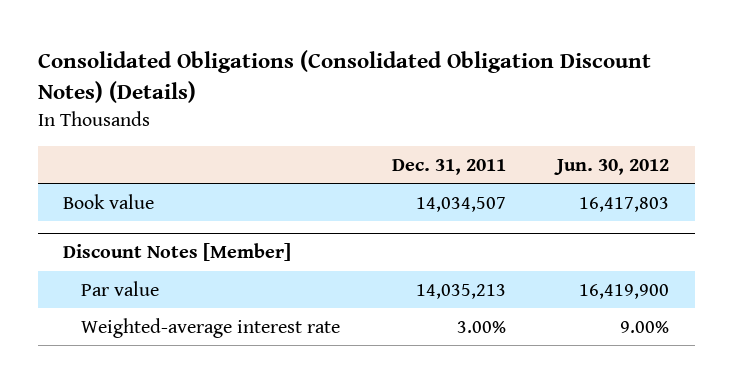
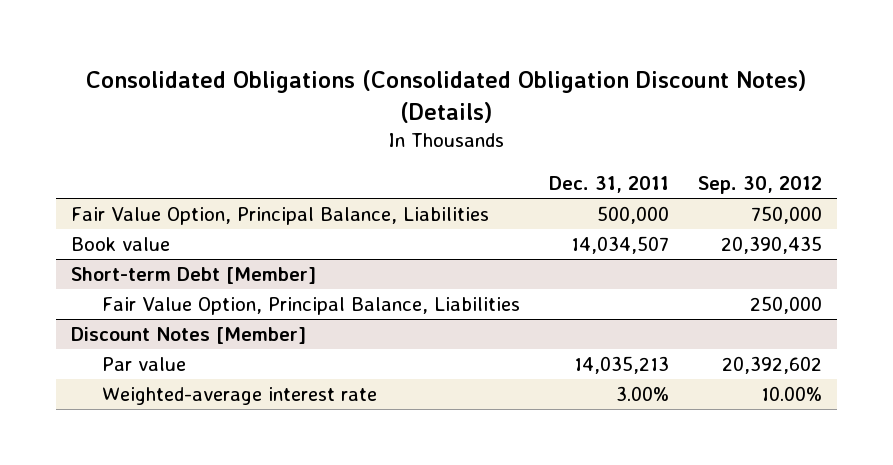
[554,158,670,175] Jun. 30, 2012 -> none
none -> [698,175,823,194] Sep. 30, 2012
none -> [70,207,489,226] Fair Value Option, Principal Balance, Liabilities
none -> [70,267,316,285] Short-term Debt [Member]
none -> [102,297,521,316] Fair Value Option, Principal Balance, Liabilities

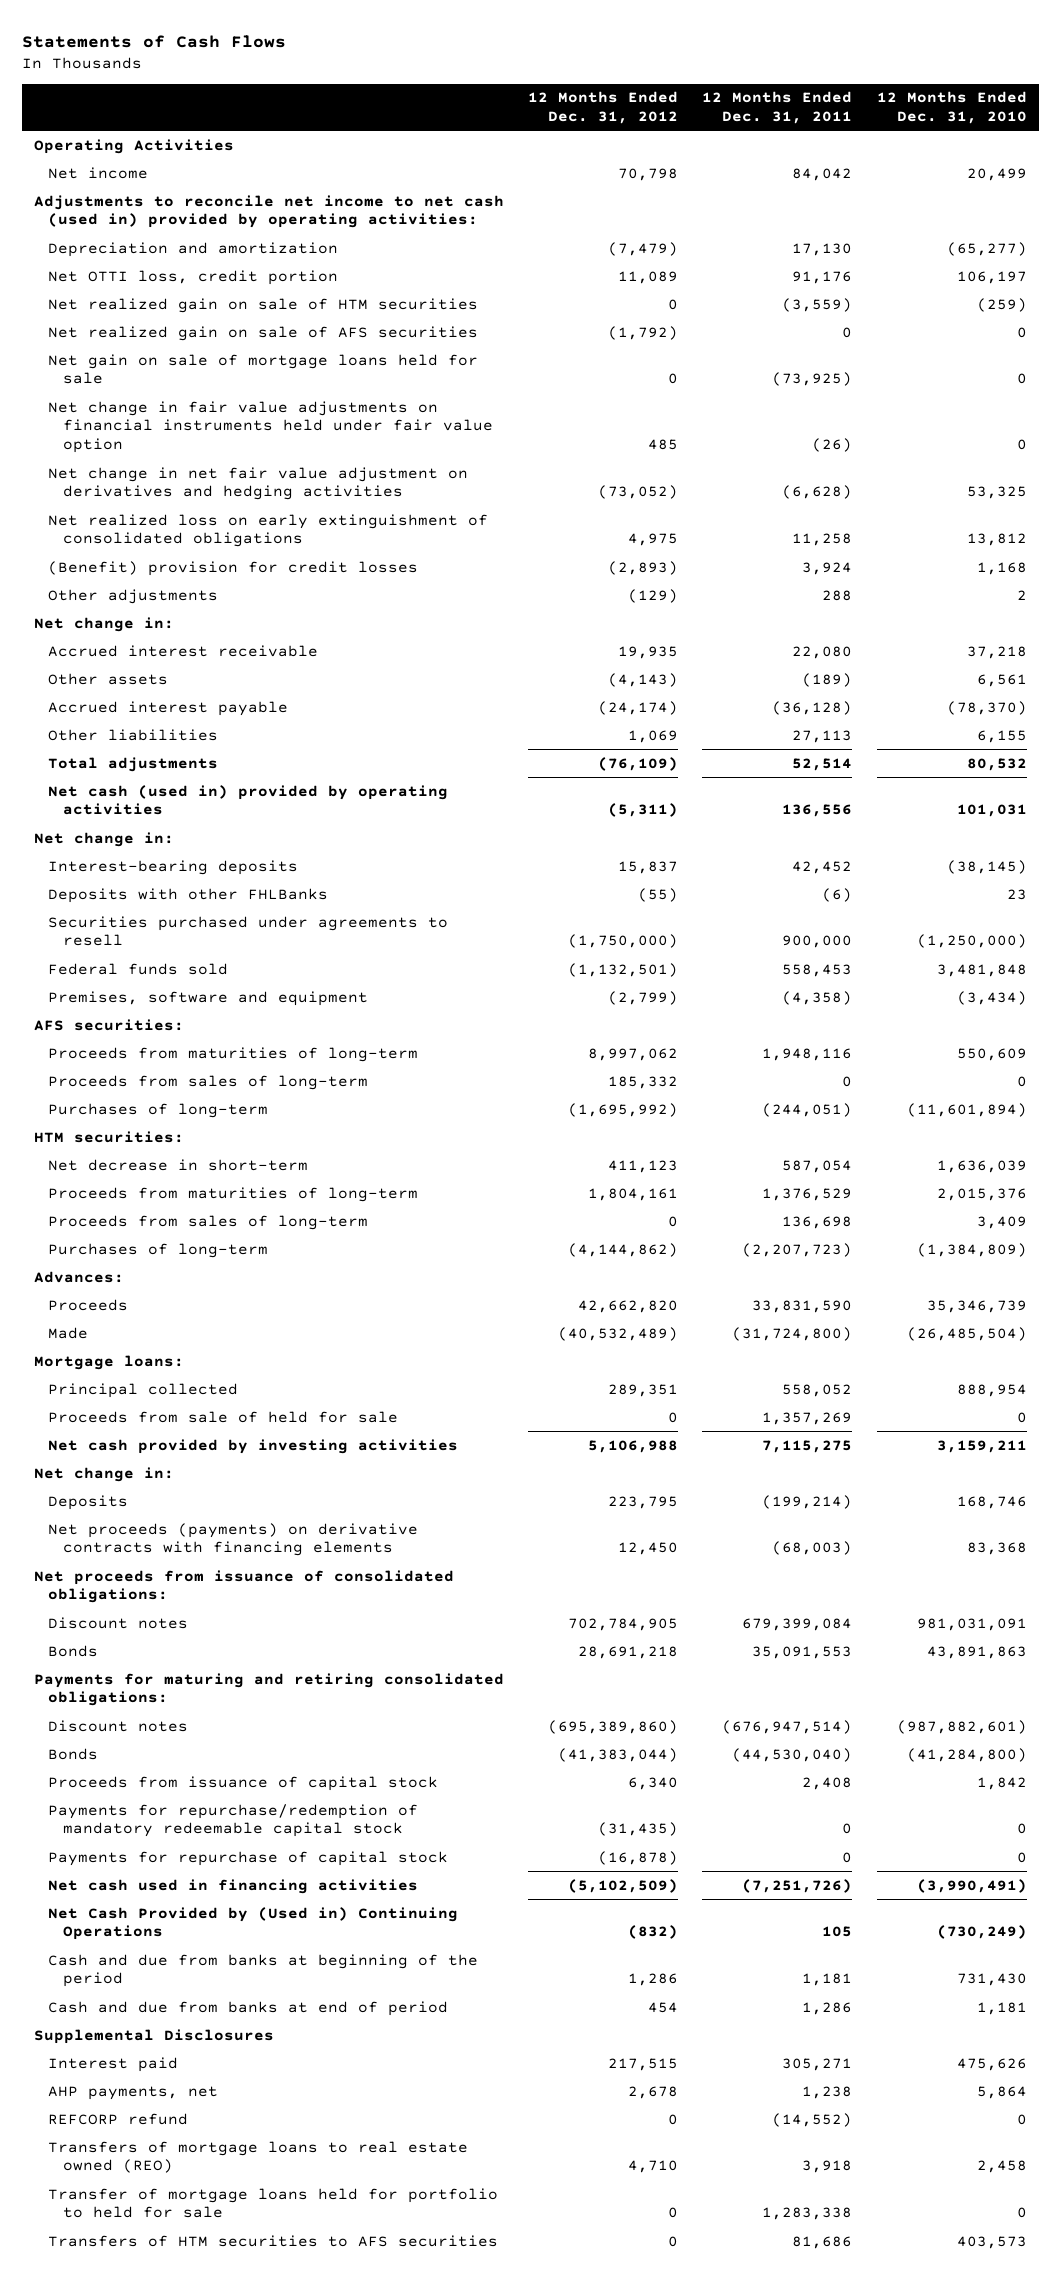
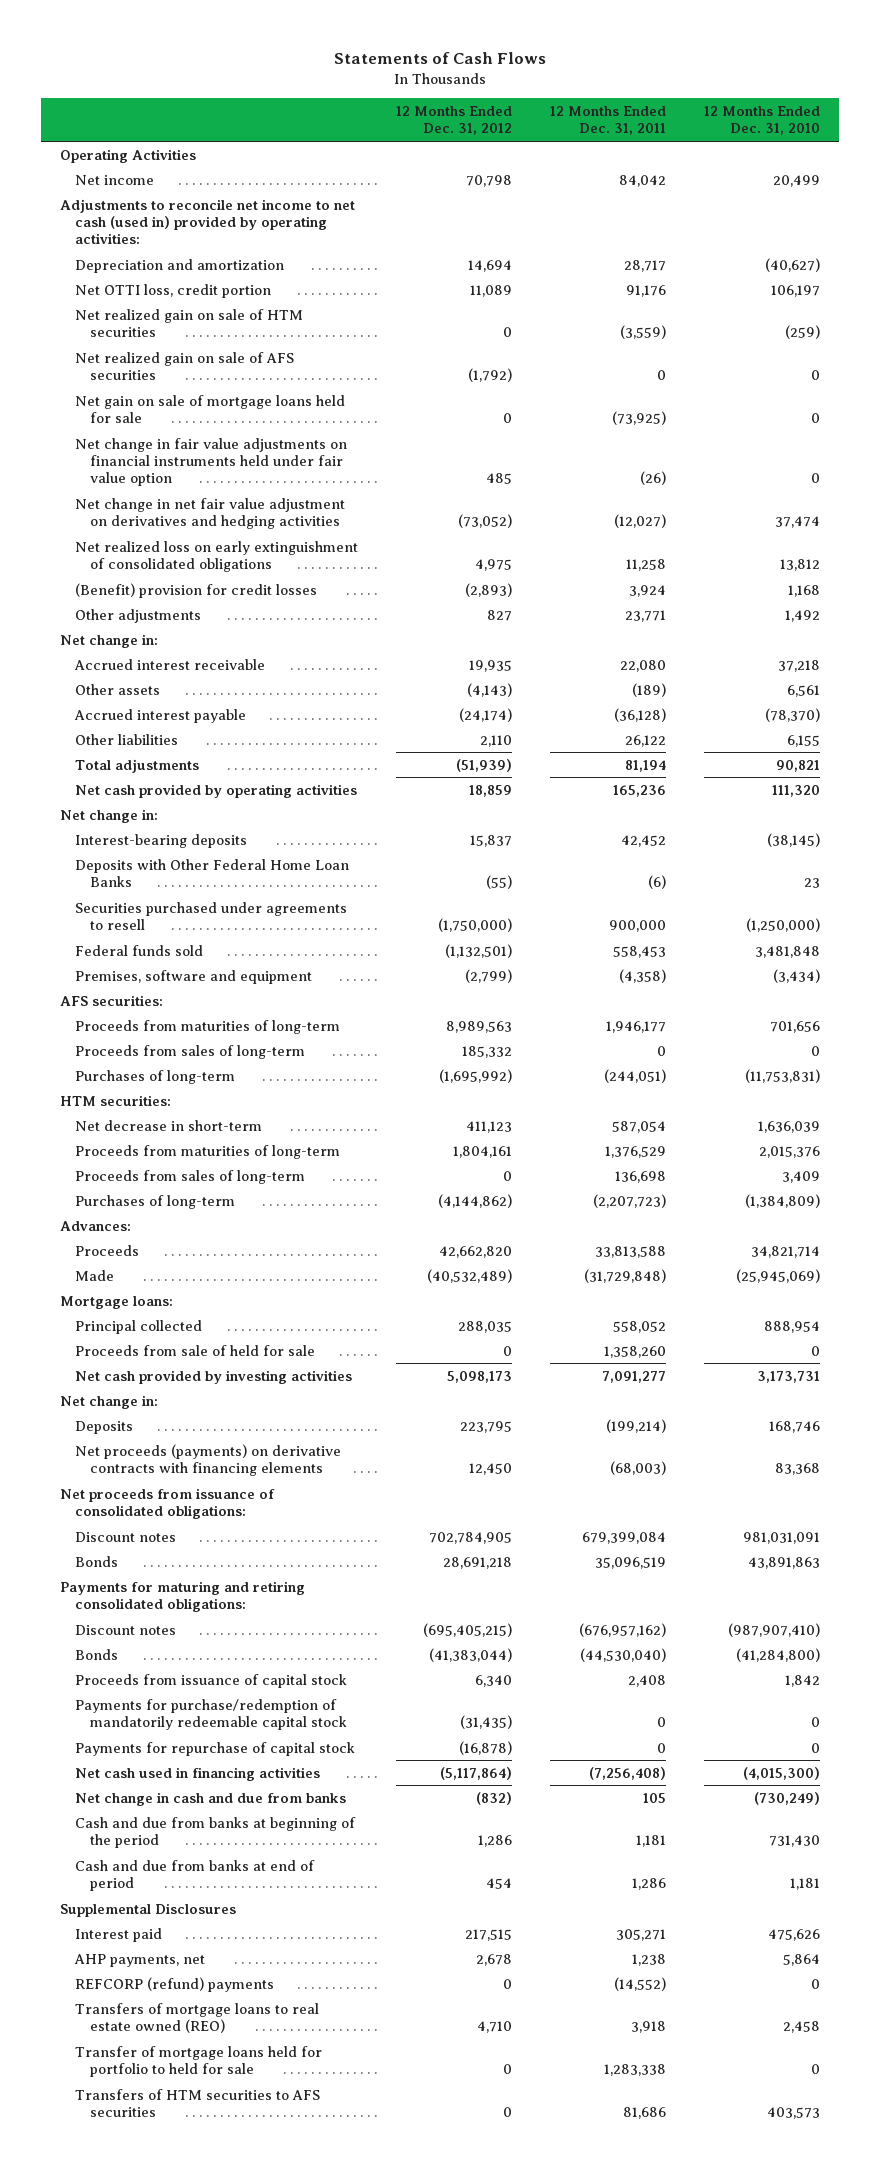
[608,241,679,256] (7,479) -> [468,259,513,272] 14,694
[792,242,853,256] 17,130 -> [624,259,667,272] 28,717
[946,241,1027,256] (65,277) -> [765,257,821,272] (40,627)
[782,485,853,500] (6,628) -> [614,514,667,529] (12,027)
[966,486,1027,500] 53,325 -> [775,516,821,529] 37,474
[628,588,679,603] (129) -> [487,609,513,621] 827
[822,589,853,601] 288 -> [625,609,667,622] 23,771
[1016,589,1027,600] 2 -> [785,609,821,622] 1,492
[628,729,679,743] 1,069 -> [480,734,513,747] 2,110
[792,729,853,743] 27,113 -> [625,734,667,747] 26,122
[598,756,679,771] (76,109) -> [456,758,513,772] (51,939)
[792,757,853,771] 52,514 -> [625,759,667,772] 81,194
[966,757,1027,771] 80,532 -> [776,759,821,772] 90,821
[48,784,449,816] Net cash (used in) provided by operating activities -> [75,783,358,798] Net cash provided by operating activities
[608,803,679,818] (5,311) -> [469,784,513,797] 18,859
[782,804,853,818] 136,556 -> [613,784,667,797] 165,236
[956,804,1027,818] 101,031 -> [772,784,821,797] 111,320
[48,887,329,903] Deposits with other FHLBanks -> [75,858,350,888] Deposits with Other Federal Home Loan Banks
[588,1047,679,1061] 8,997,062 -> [446,1020,513,1033] 8,989,563
[762,1047,853,1061] 1,948,116 -> [606,1020,667,1033] 1,946,177
[956,1047,1027,1061] 550,609 -> [770,1020,821,1033] 701,656
[906,1102,1027,1117] (11,601,894) -> [745,1068,821,1083] (11,753,831)
[752,1299,853,1313] 33,831,590 -> [595,1245,667,1258] 33,813,588
[926,1299,1027,1313] 35,346,739 -> [751,1245,821,1258] 34,821,714
[732,1326,853,1341] (31,724,800) -> [584,1268,667,1283] (31,729,848)
[906,1326,1027,1341] (26,485,504) -> [736,1268,821,1283] (25,945,069)
[608,1383,679,1397] 289,351 -> [458,1320,513,1333] 288,035
[762,1411,853,1425] 1,357,269 -> [604,1345,667,1358] 1,358,260
[588,1439,679,1453] 5,106,988 -> [447,1370,513,1383] 5,098,173
[762,1439,853,1453] 7,115,275 -> [602,1370,667,1383] 7,091,277
[936,1439,1027,1453] 3,159,211 -> [757,1370,821,1383] 3,173,731
[752,1645,853,1659] 35,091,553 -> [595,1556,667,1569] 35,096,519
[548,1719,679,1734] (695,389,860) -> [423,1622,513,1637] (695,405,215)
[722,1719,853,1734] (676,947,514) -> [579,1622,667,1637] (676,957,162)
[896,1719,1027,1734] (987,882,601) -> [728,1622,821,1637] (987,907,410)
[48,1803,419,1838] Payments for repurchase/redemption of mandatory redeemable capital stock -> [75,1698,348,1731] Payments for purchase/redemption of mandatorily redeemable capital stock
[568,1878,679,1893] (5,102,509) -> [440,1766,513,1780] (5,117,864)
[742,1878,853,1893] (7,251,726) -> [589,1766,667,1780] (7,256,408)
[916,1878,1027,1893] (3,990,491) -> [743,1766,821,1780] (4,015,300)
[48,1906,459,1941] Net Cash Provided by (Used in) Continuing Operations -> [75,1791,347,1806] Net change in cash and due from banks
[48,2112,189,2125] REFCORP refund -> [75,1976,275,1992] REFCORP (refund) payments

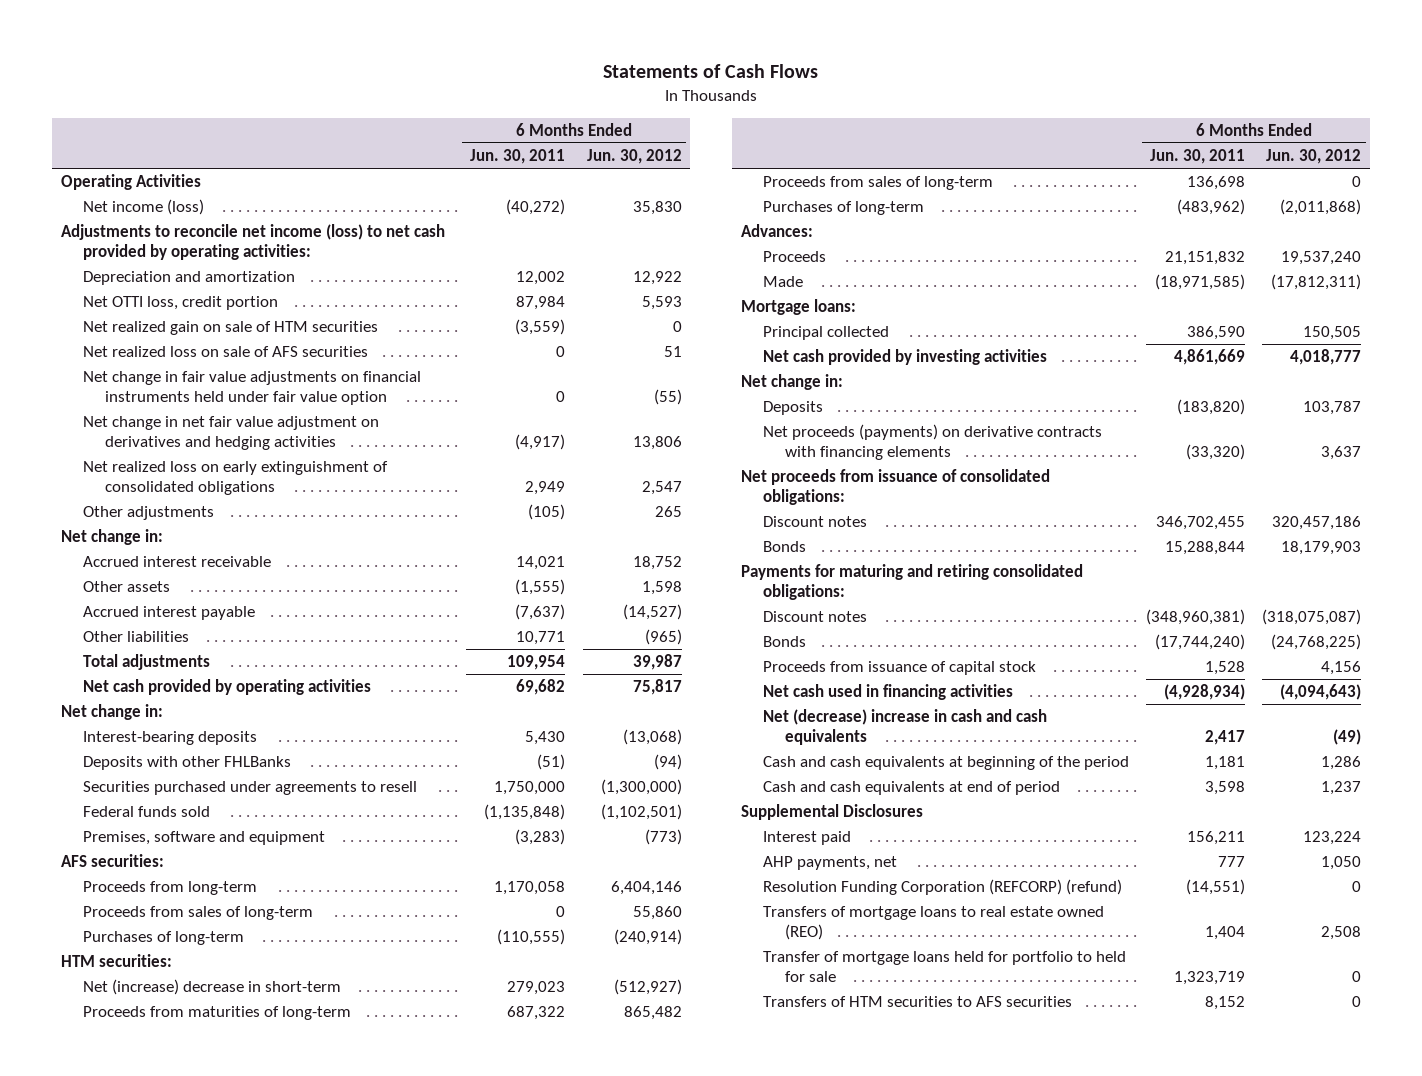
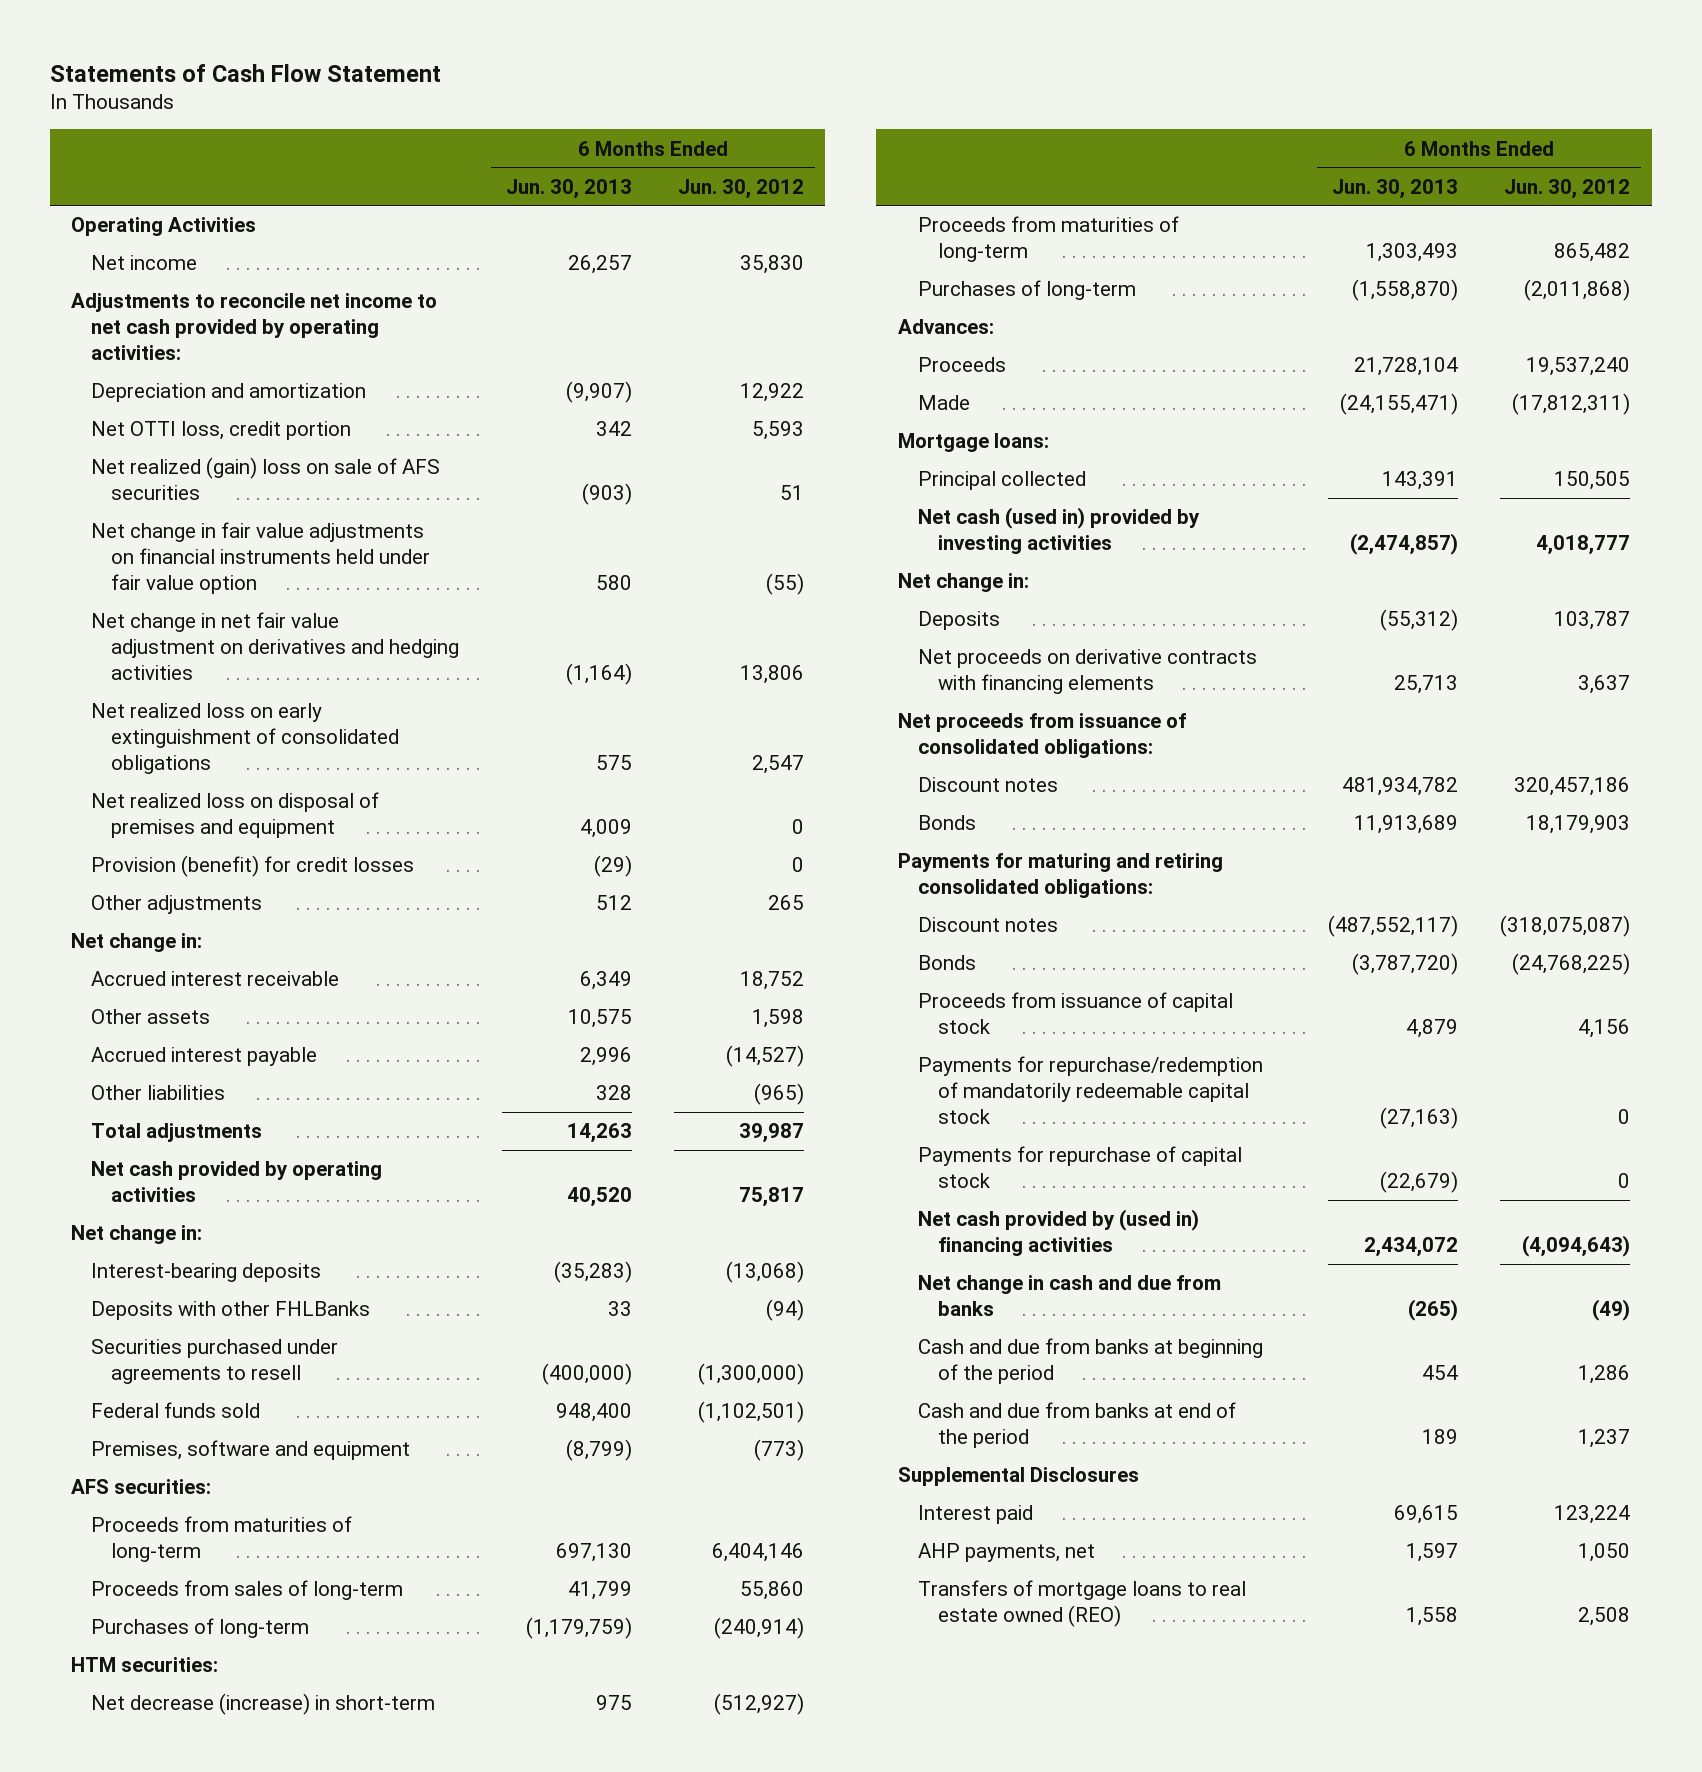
[603,64,819,79] Statements of Cash Flows -> [50,63,442,82] Statements of Cash Flow Statement
[470,148,566,164] Jun. 30, 2011 -> none
none -> [505,178,632,199] Jun. 30, 2013
[82,198,204,215] Net income (loss) -> [91,255,198,271] Net income
[61,223,446,260] Adjustments to reconcile net income (loss) to net cash provided by operating activities: -> [71,293,438,360] Adjustments to reconcile net income to net cash provided by operating activities:
[82,320,378,335] Net realized gain on sale of HTM securities -> none
[82,345,368,357] Net realized loss on sale of AFS securities -> [91,457,441,501] Net realized (gain) loss on sale of AFS securities
none -> [91,792,380,839] Net realized loss on disposal of premises and equipment
none -> [91,855,415,878] Provision (benefit) for credit losses
[82,880,257,895] Proceeds from long-term -> [91,1516,353,1563] Proceeds from maturities of long-term
[82,978,341,995] Net (increase) decrease in short-term -> [91,1693,436,1716] Net decrease (increase) in short-term
[762,175,993,190] Proceeds from sales of long-term -> none
[762,348,1047,365] Net cash provided by investing activities -> [917,507,1200,555] Net cash (used in) provided by investing activities
[762,423,1102,460] Net proceeds (payments) on derivative contracts with financing elements -> [917,649,1257,695] Net proceeds on derivative contracts with financing elements
[762,708,1047,745] Net (decrease) increase in cash and cash equivalents -> none
none -> [917,1056,1263,1124] Payments for repurchase/redemption of mandatorily redeemable capital stock
none -> [917,1146,1242,1189] Payments for repurchase of capital stock
[762,683,1013,700] Net cash used in financing activities -> [917,1209,1199,1257] Net cash provided by (used in) financing activities
none -> [917,1275,1221,1317] Net change in cash and due from banks
[762,755,1129,770] Cash and cash equivalents at beginning of the period -> [917,1338,1263,1385] Cash and due from banks at beginning of the period
[762,780,1060,795] Cash and cash equivalents at end of period -> [917,1402,1236,1449] Cash and due from banks at end of the period
[762,878,1122,895] Resolution Funding Corporation (REFCORP) (refund) -> none
[762,950,1126,982] Transfer of mortgage loans held for portfolio to held for sale -> none
[762,995,1072,1007] Transfers of HTM securities to AFS securities -> none

